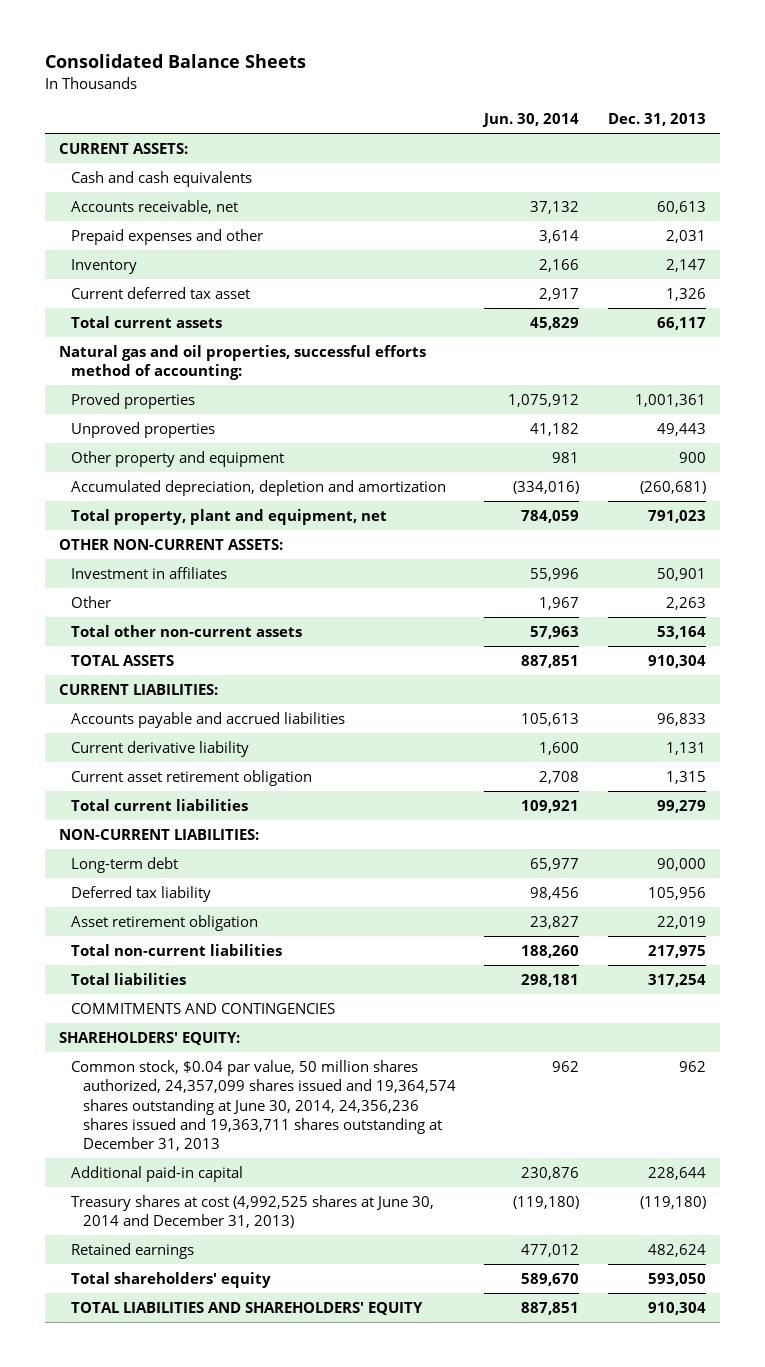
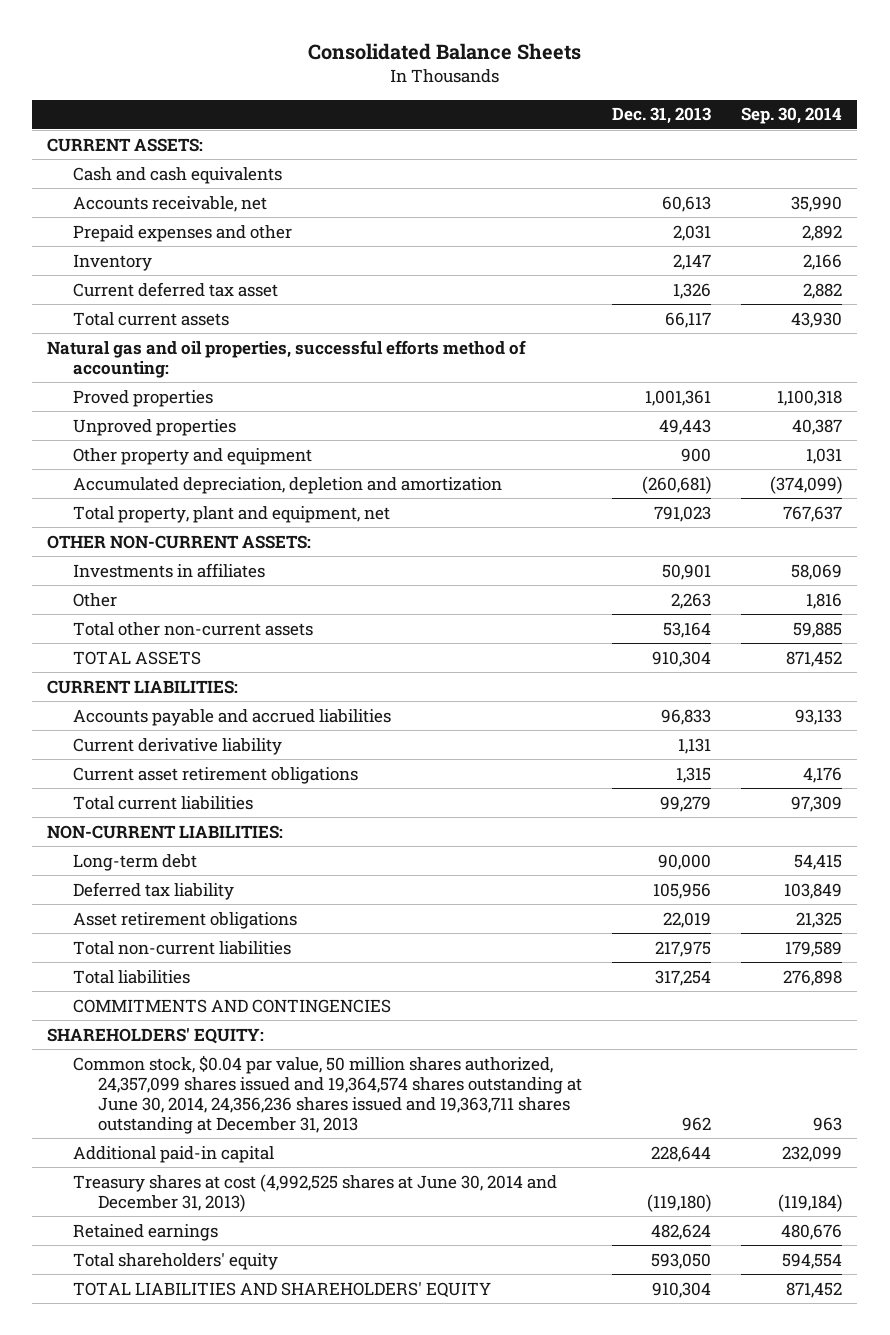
[482,113,580,128] Jun. 30, 2014 -> none
none -> [741,107,843,125] Sep. 30, 2014
[70,566,227,579] Investment in affiliates -> [72,562,265,578] Investments in affiliates
[70,769,312,786] Current asset retirement obligation -> [72,766,358,784] Current asset retirement obligations
[70,914,258,931] Asset retirement obligation -> [72,911,297,929] Asset retirement obligations

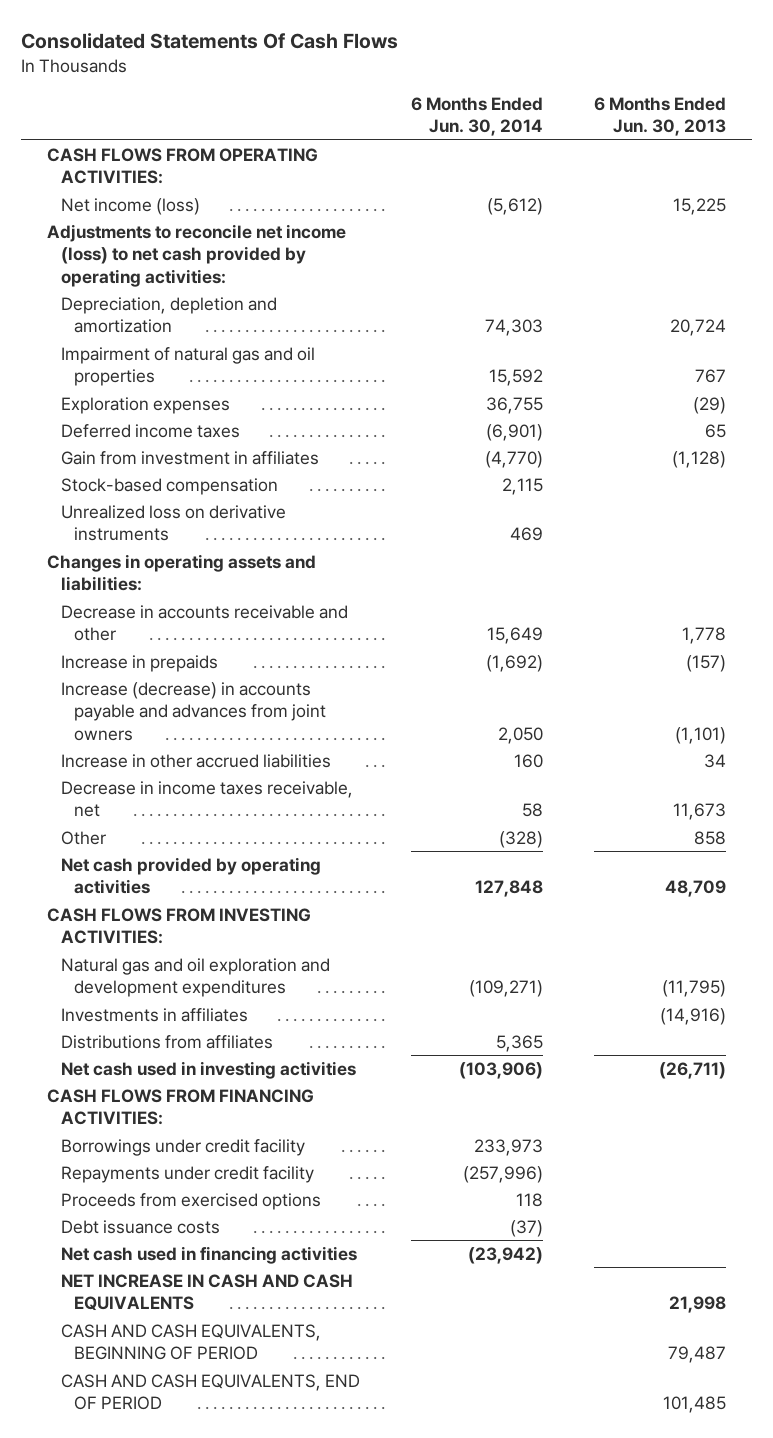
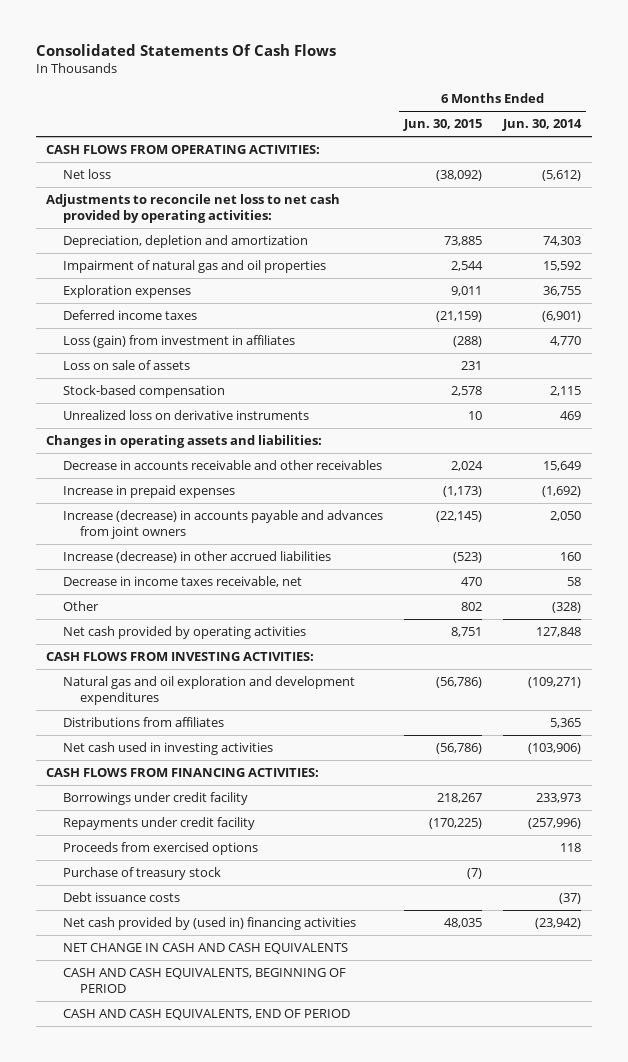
[594,96,727,137] 6 Months Ended Jun. 30, 2013 -> none
none -> [403,119,483,132] Jun. 30, 2015
[60,197,200,215] Net income (loss) -> [63,169,112,180] Net loss
[46,223,346,287] Adjustments to reconcile net income (loss) to net cash provided by operating activities: -> [46,194,341,224] Adjustments to reconcile net loss to net cash provided by operating activities:
[60,450,319,465] Gain from investment in affiliates -> [63,335,296,349] Loss (gain) from investment in affiliates
[484,450,543,468] (4,770) -> [550,336,582,347] 4,770
none -> [63,360,191,371] Loss on sale of assets
[60,604,348,642] Decrease in accounts receivable and other -> [63,460,383,471] Decrease in accounts receivable and other receivables
[60,654,218,672] Increase in prepaids -> [63,485,236,499] Increase in prepaid expenses
[60,753,331,768] Increase in other accrued liabilities -> [63,551,332,564] Increase (decrease) in other accrued liabilities
[60,1007,248,1022] Investments in affiliates -> none
none -> [63,867,222,881] Purchase of treasury stock
[60,1245,357,1264] Net cash used in financing activities -> [63,917,357,931] Net cash provided by (used in) financing activities
[60,1273,353,1312] NET INCREASE IN CASH AND CASH EQUIVALENTS -> [63,943,349,955] NET CHANGE IN CASH AND CASH EQUIVALENTS

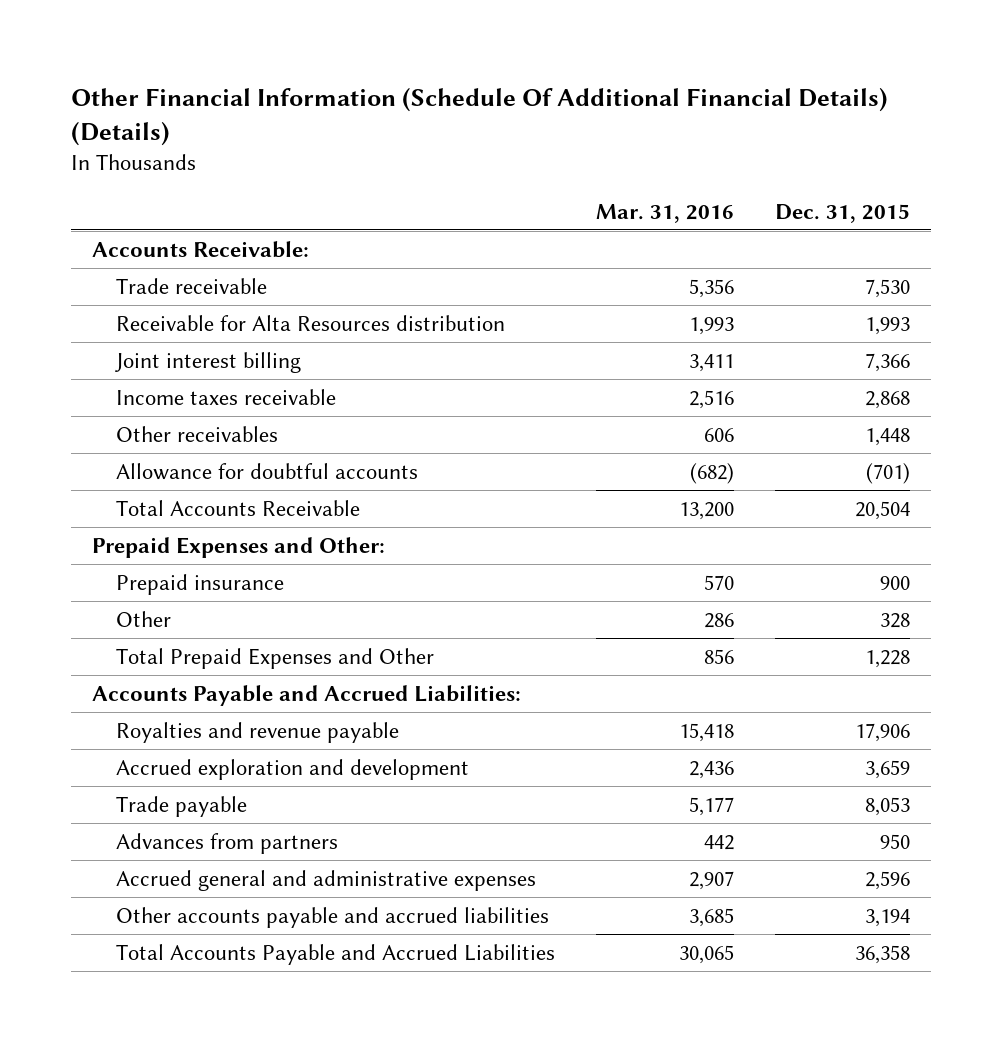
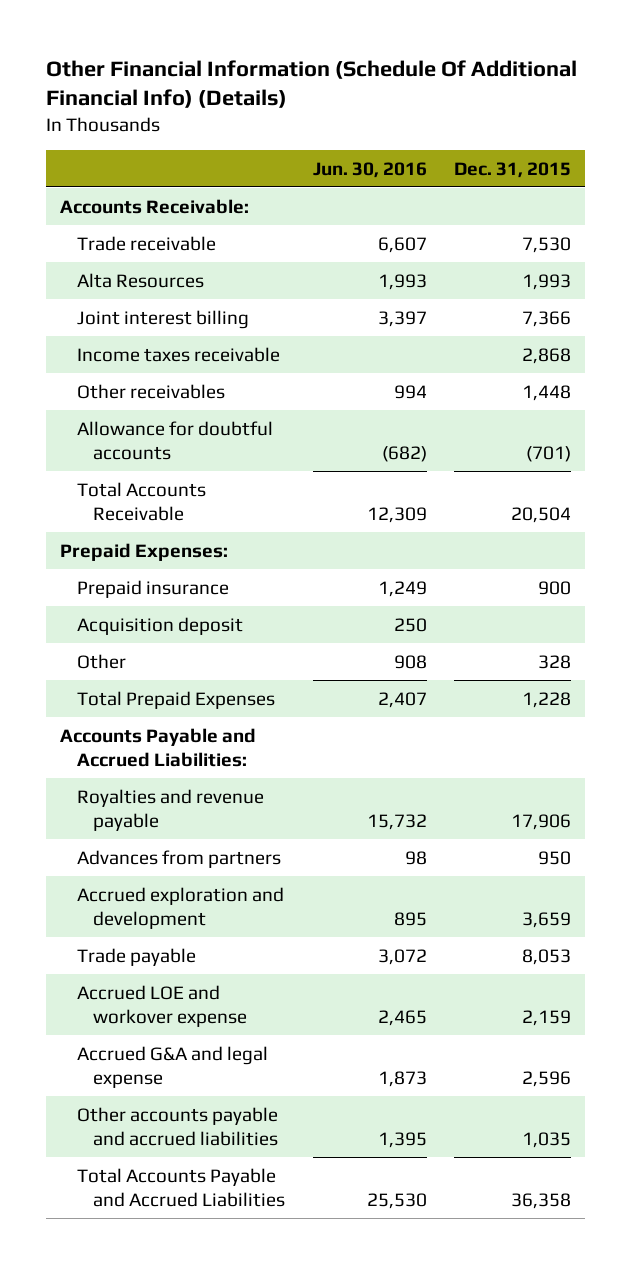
[70,86,888,147] Other Financial Information (Schedule Of Additional Financial Details) (Details) -> [46,59,578,109] Other Financial Information (Schedule Of Additional Financial Info) (Details)
[595,203,734,223] Mar. 31, 2016 -> none
none -> [312,161,427,178] Jun. 30, 2016
[115,314,505,331] Receivable for Alta Resources distribution -> [76,272,204,288] Alta Resources
[91,536,385,558] Prepaid Expenses and Other: -> [60,542,229,561] Prepaid Expenses:
none -> [76,616,243,635] Acquisition deposit
[115,647,434,669] Total Prepaid Expenses and Other -> [76,690,275,709] Total Prepaid Expenses
[115,832,338,854] Advances from partners -> [76,849,281,868] Advances from partners
none -> [76,984,248,1027] Accrued LOE and workover expense
[115,869,536,891] Accrued general and administrative expenses -> [76,1045,268,1088] Accrued G&A and legal expense
[865,908,911,927] 3,194 -> [521,1131,571,1148] 1,035

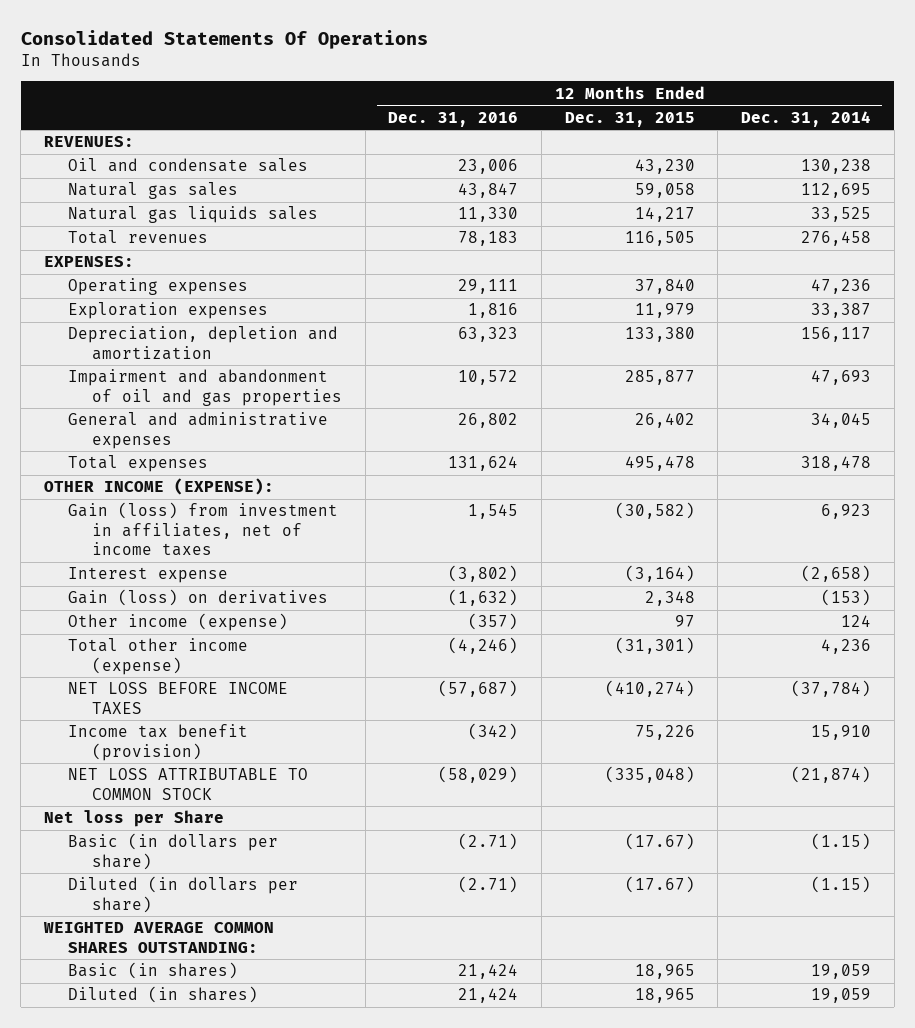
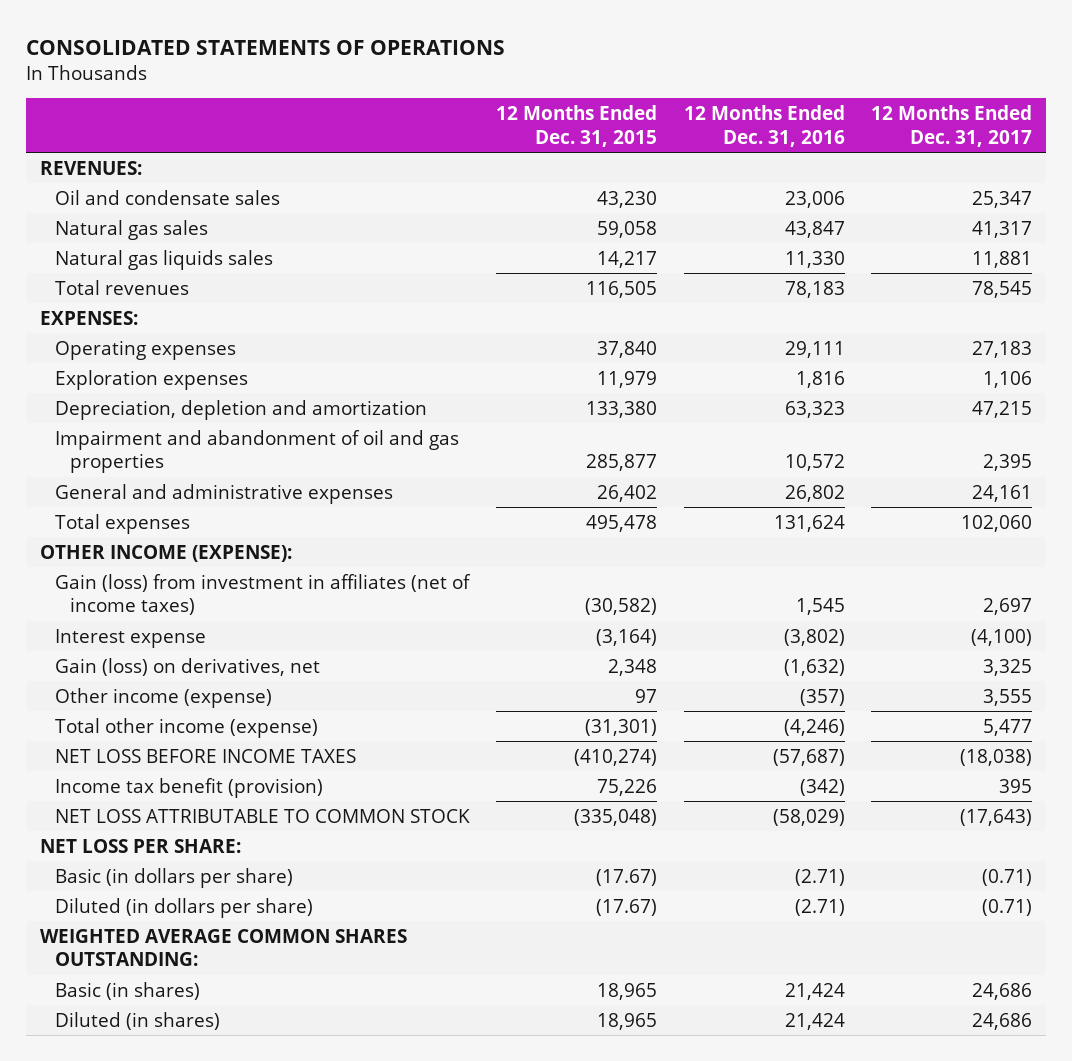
[20,29,428,49] Consolidated Statements Of Operations -> [26,39,506,55] CONSOLIDATED STATEMENTS OF OPERATIONS
[740,110,871,127] Dec. 31, 2014 -> none
none -> [871,104,1033,147] 12 Months Ended Dec. 31, 2017
[67,502,338,557] Gain (loss) from investment in affiliates, net of income taxes -> [54,573,471,616] Gain (loss) from investment in affiliates (net of income taxes)
[67,589,328,607] Gain (loss) on derivatives -> [54,657,320,676] Gain (loss) on derivatives, net
[43,810,224,828] Net loss per Share -> [39,838,241,853] NET LOSS PER SHARE:

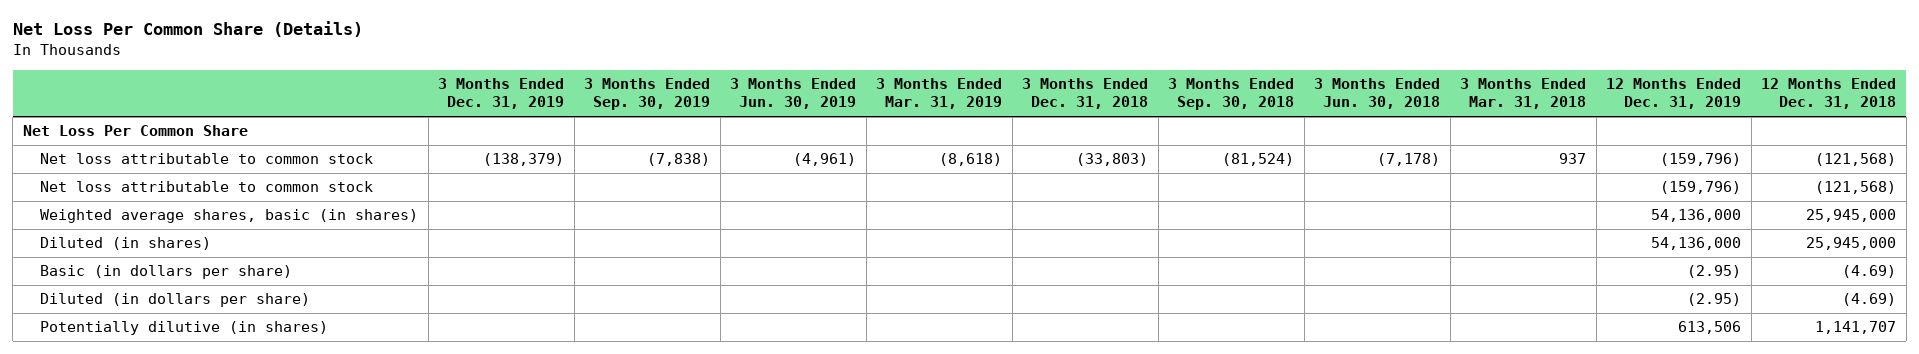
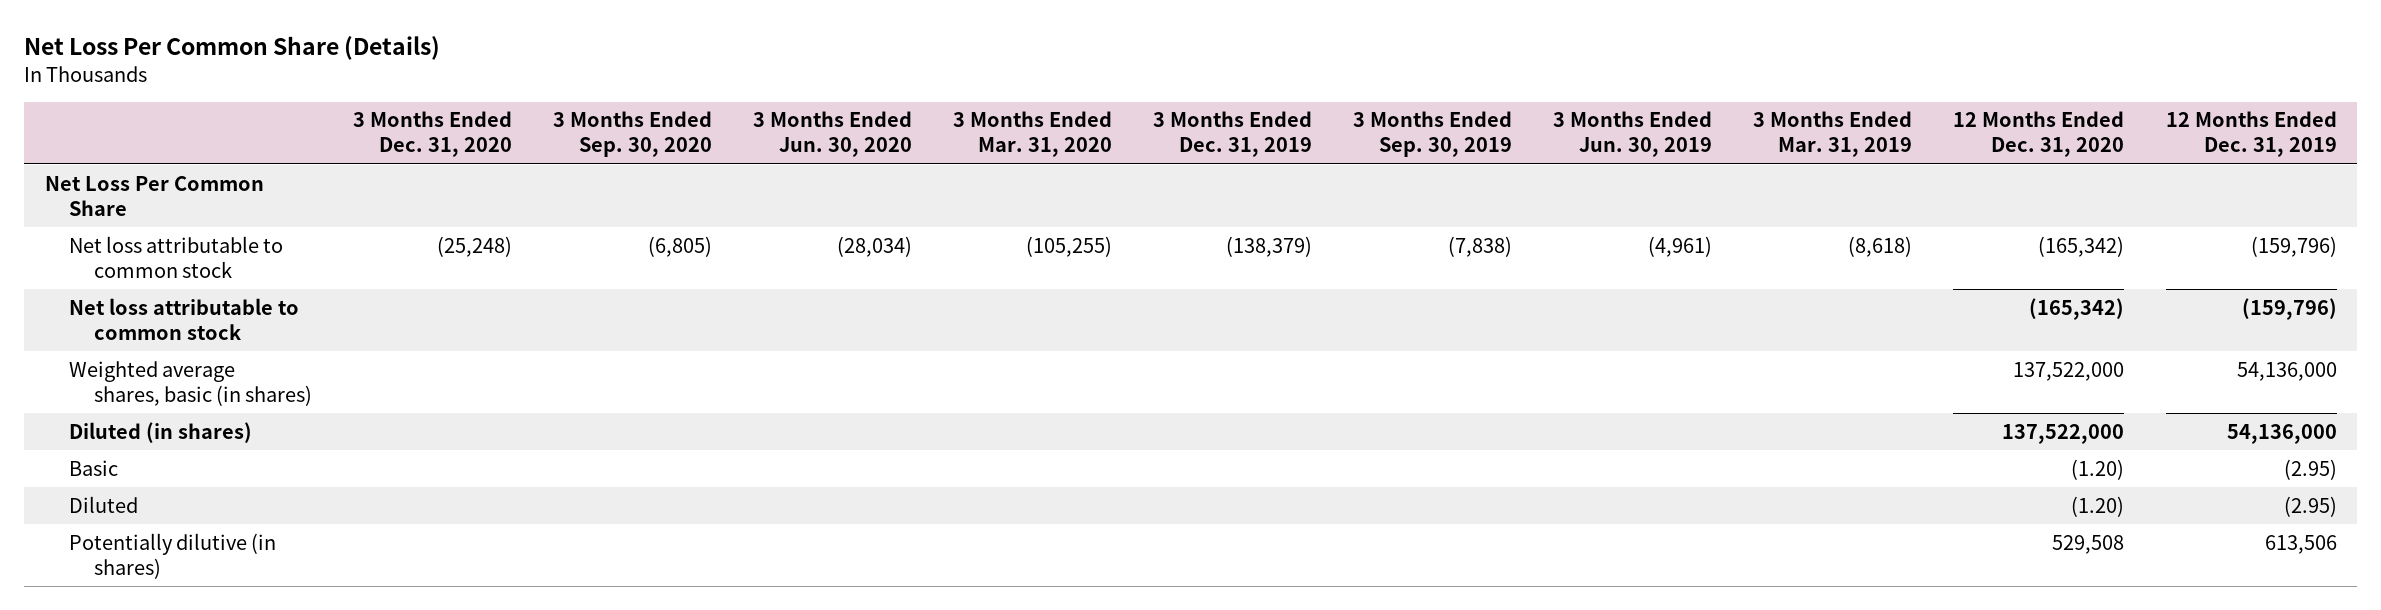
[1022,77,1149,110] 3 Months Ended Dec. 31, 2018 -> none
[1168,77,1295,111] 3 Months Ended Sep. 30, 2018 -> none
[1314,77,1441,110] 3 Months Ended Jun. 30, 2018 -> none
[1460,77,1587,110] 3 Months Ended Mar. 31, 2018 -> none
[1761,77,1897,110] 12 Months Ended Dec. 31, 2018 -> none
none -> [352,111,512,158] 3 Months Ended Dec. 31, 2020
none -> [552,111,712,158] 3 Months Ended Sep. 30, 2020
none -> [752,111,912,158] 3 Months Ended Jun. 30, 2020
none -> [952,111,1112,158] 3 Months Ended Mar. 31, 2020
none -> [1953,111,2125,158] 12 Months Ended Dec. 31, 2020
[40,265,293,280] Basic (in dollars per share) -> [69,459,119,476] Basic
[40,293,311,308] Diluted (in dollars per share) -> [69,495,139,513] Diluted

